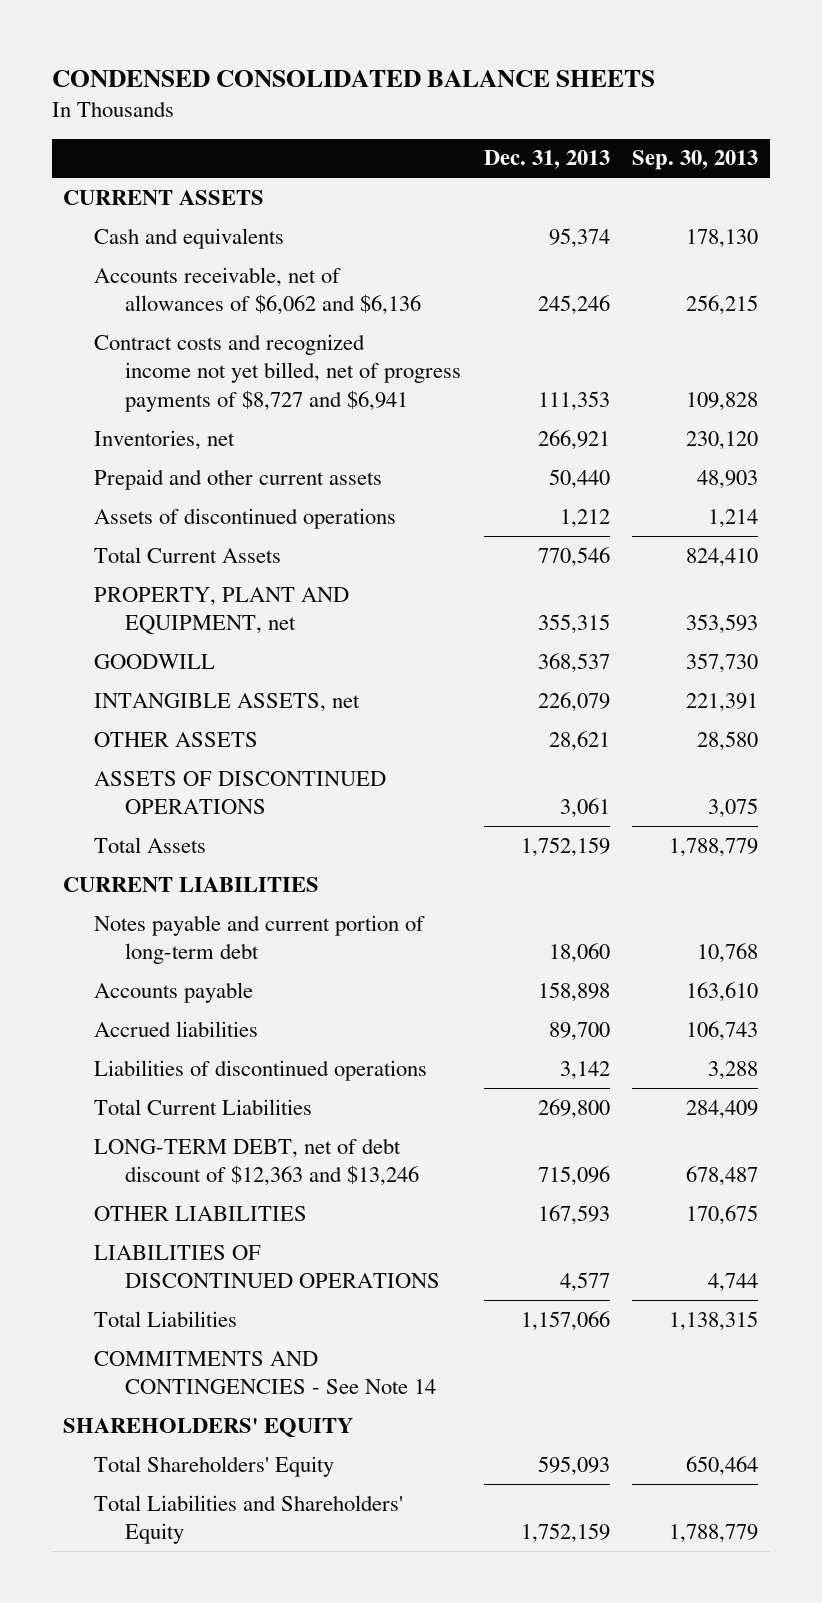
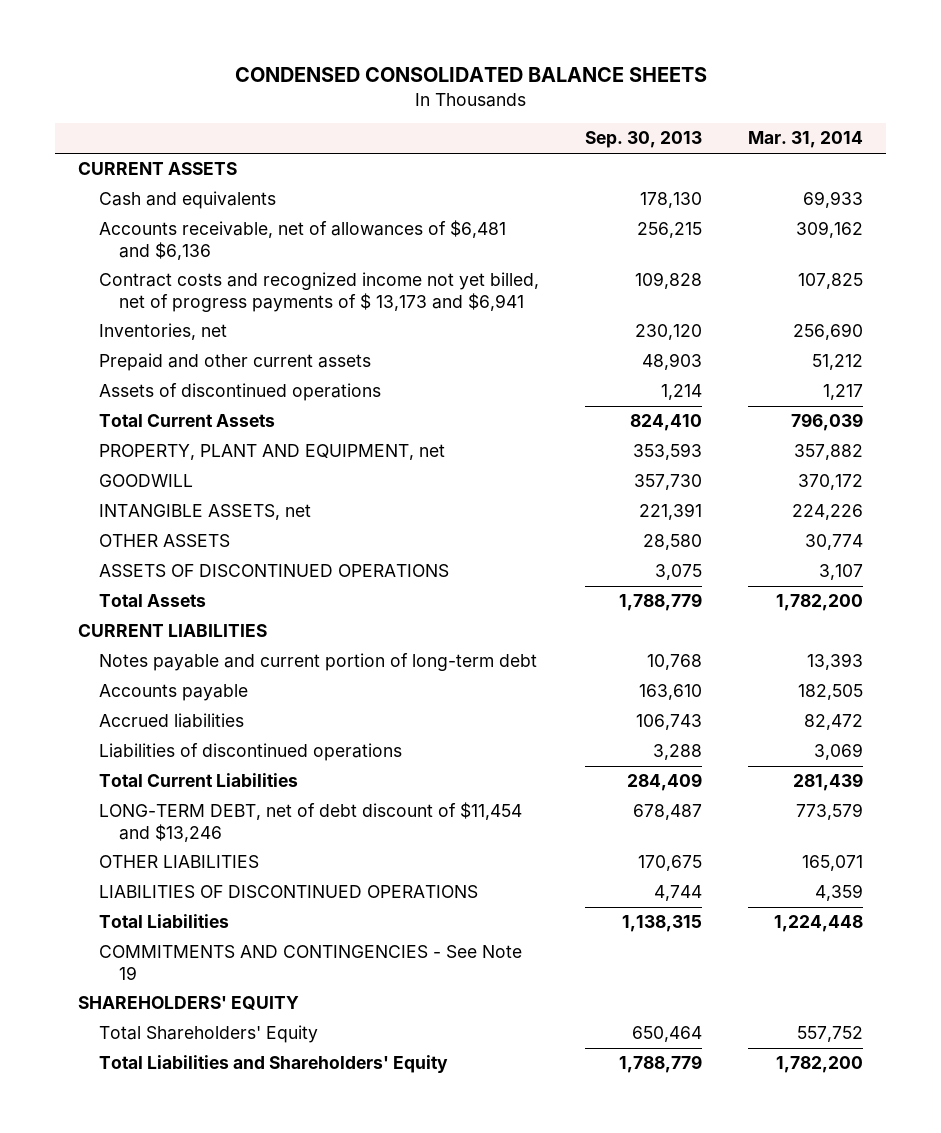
[483,150,610,170] Dec. 31, 2013 -> none
none -> [747,131,863,149] Mar. 31, 2014
[94,266,421,316] Accounts receivable, net of allowances of $6,062 and $6,136 -> [98,220,506,260] Accounts receivable, net of allowances of $6,481 and $6,136
[94,333,461,412] Contract costs and recognized income not yet billed, net of progress payments of $8,727 and $6,941 -> [98,272,539,312] Contract costs and recognized income not yet billed, net of progress payments of $ 13,173 and $6,941
[94,1137,419,1187] LONG-TERM DEBT, net of debt discount of $12,363 and $13,246 -> [98,802,522,842] LONG-TERM DEBT, net of debt discount of $11,454 and $13,246
[94,1350,436,1395] COMMITMENTS AND CONTINGENCIES - See Note 14 -> [98,945,522,980] COMMITMENTS AND CONTINGENCIES - See Note 19

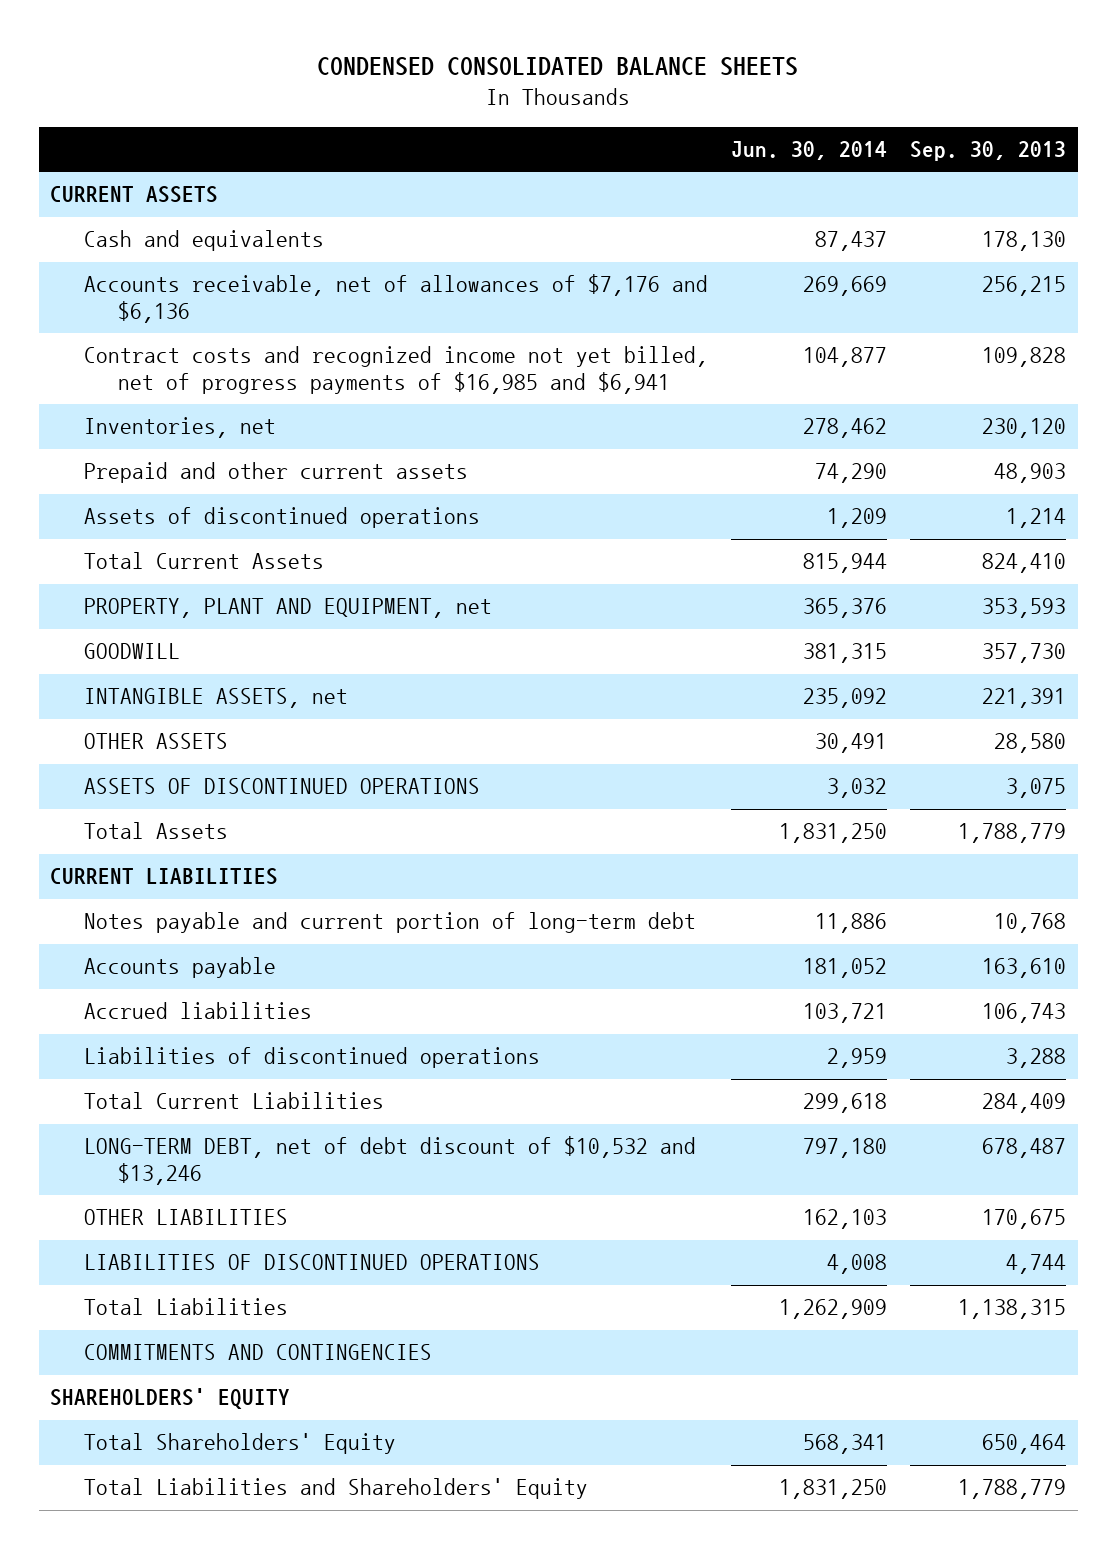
[747,131,863,149] Mar. 31, 2014 -> none
none -> [731,141,888,161] Jun. 30, 2014
[98,220,506,260] Accounts receivable, net of allowances of $6,481 and $6,136 -> [83,274,708,324] Accounts receivable, net of allowances of $7,176 and $6,136
[98,272,539,312] Contract costs and recognized income not yet billed, net of progress payments of $ 13,173 and $6,941 -> [83,346,708,395] Contract costs and recognized income not yet billed, net of progress payments of $16,985 and $6,941
[98,802,522,842] LONG-TERM DEBT, net of debt discount of $11,454 and $13,246 -> [83,1136,696,1186] LONG-TERM DEBT, net of debt discount of $10,532 and $13,246
[98,945,522,980] COMMITMENTS AND CONTINGENCIES - See Note 19 -> [83,1344,432,1361] COMMITMENTS AND CONTINGENCIES

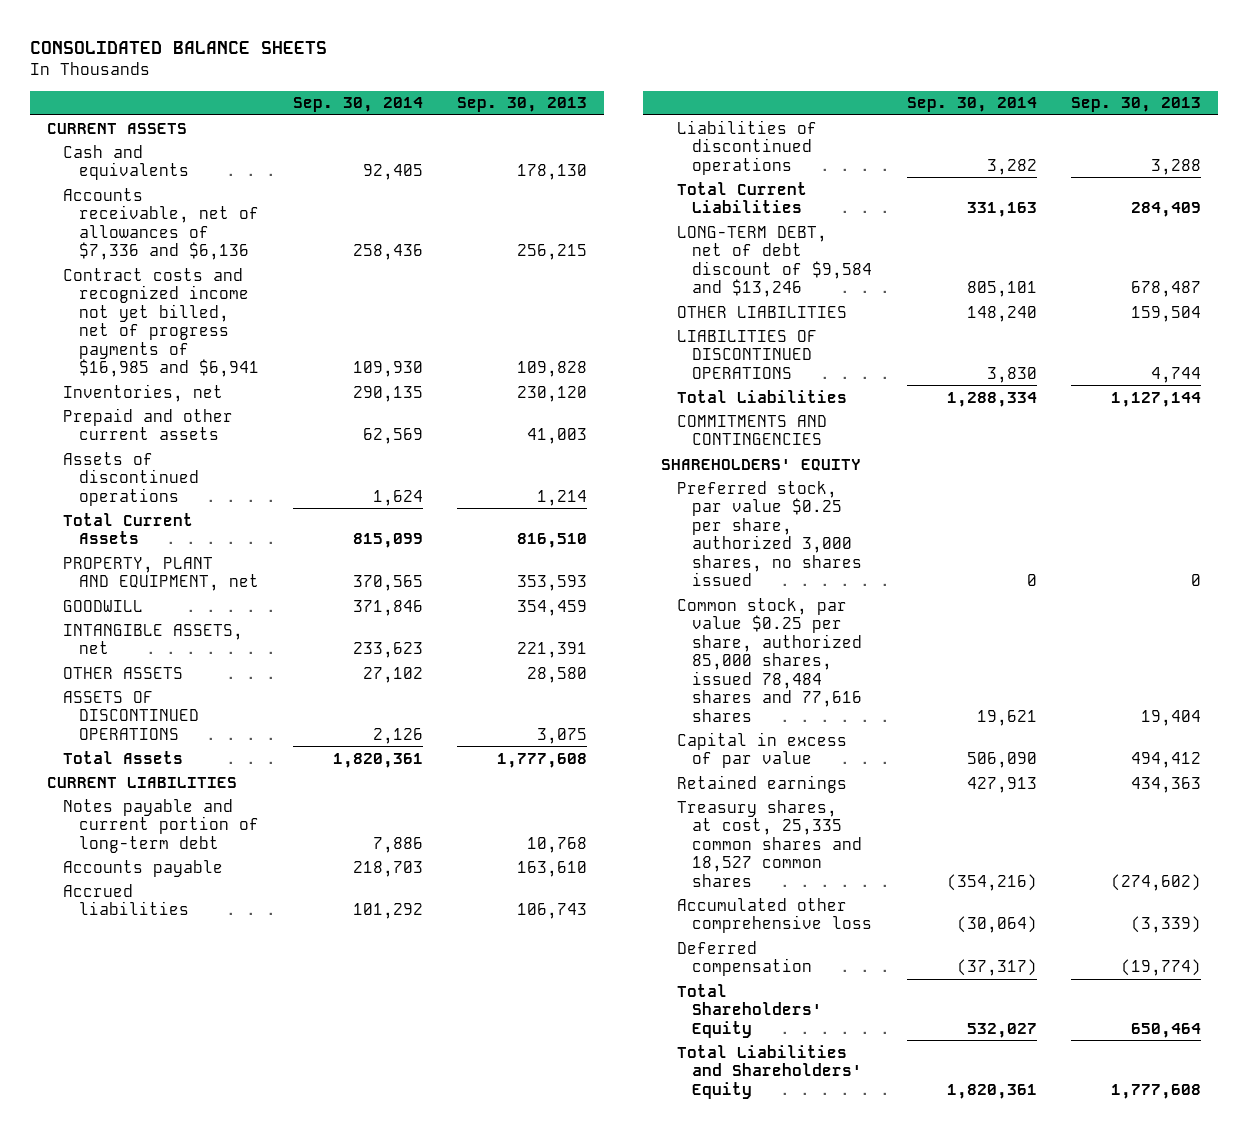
[317,56,799,76] CONDENSED CONSOLIDATED BALANCE SHEETS -> [29,40,327,54] CONSOLIDATED BALANCE SHEETS
[731,141,888,161] Jun. 30, 2014 -> none
none -> [292,97,423,113] Sep. 30, 2014
[83,274,708,324] Accounts receivable, net of allowances of $7,176 and $6,136 -> [62,187,259,261] Accounts receivable, net of allowances of $7,336 and $6,136
[994,463,1067,484] 48,903 -> [527,428,588,445] 41,003
[982,553,1067,574] 824,410 -> [517,533,588,549] 816,510
[982,643,1067,664] 357,730 -> [517,599,588,616] 354,459
[958,823,1067,844] 1,788,779 -> [497,752,588,768] 1,777,608
[83,1136,696,1186] LONG-TERM DEBT, net of debt discount of $10,532 and $13,246 -> [676,225,873,298] LONG-TERM DEBT, net of debt discount of $9,584 and $13,246
[982,1209,1067,1230] 170,675 -> [1130,305,1201,322] 159,504
[958,1299,1067,1320] 1,138,315 -> [1110,391,1201,407] 1,127,144
none -> [676,480,863,587] Preferred stock, par value $0.25 per share, authorized 3,000 shares, no shares issued
none -> [676,597,863,722] Common stock, par value $0.25 per share, authorized 85,000 shares, issued 78,484 shares and 77,616 shares
none -> [676,731,847,769] Capital in excess of par value
none -> [676,774,847,793] Retained earnings
none -> [676,799,863,887] Treasury shares, at cost, 25,335 common shares and 18,527 common shares
none -> [676,897,873,934] Accumulated other comprehensive loss
none -> [676,940,813,977] Deferred compensation
[958,1479,1067,1500] 1,788,779 -> [1110,1083,1201,1099] 1,777,608

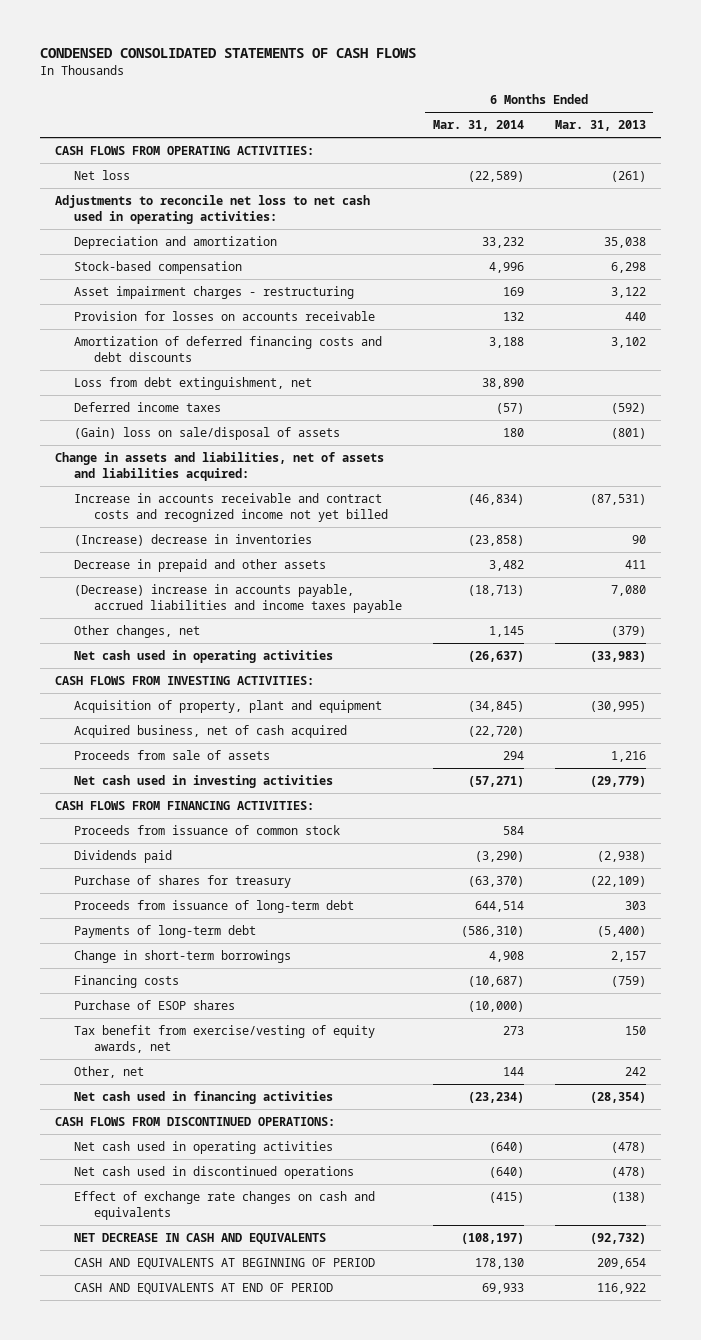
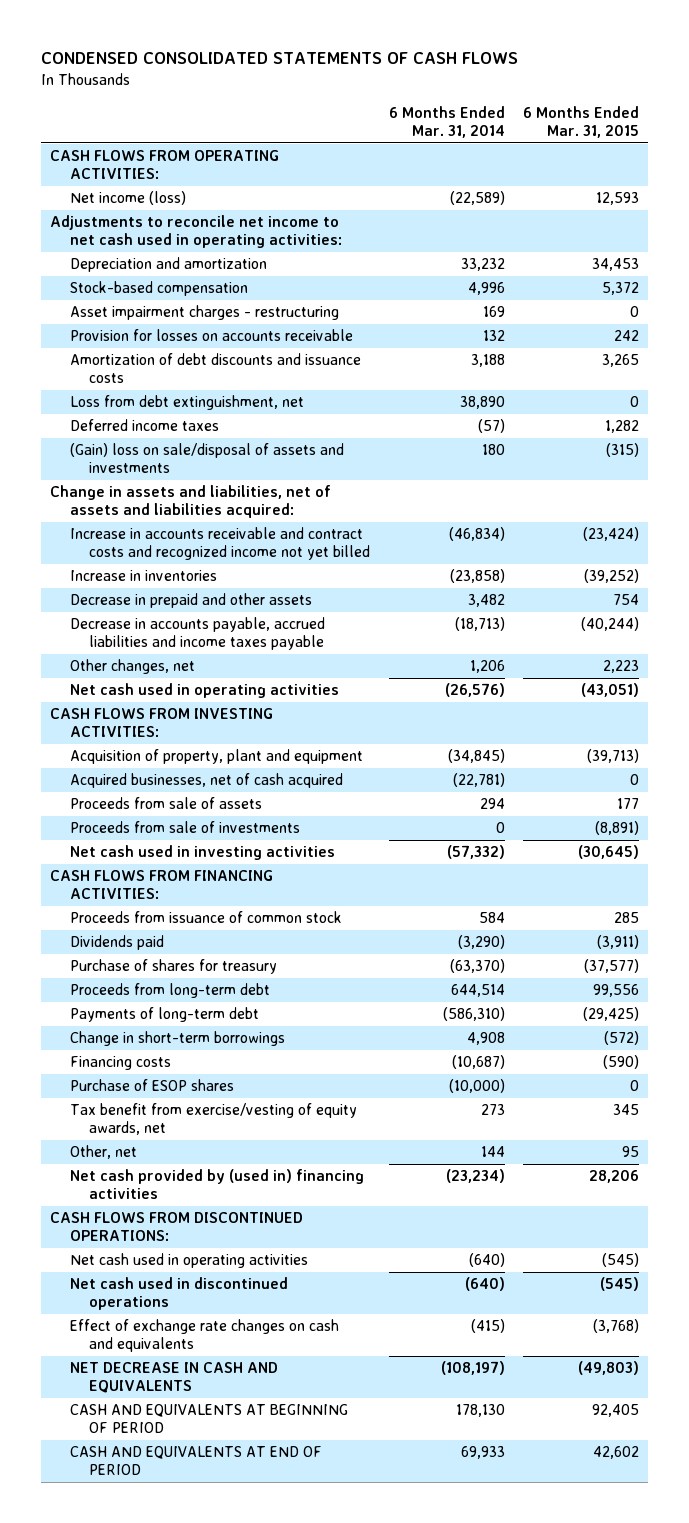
[554,120,646,132] Mar. 31, 2013 -> none
none -> [523,105,640,138] 6 Months Ended Mar. 31, 2015
[74,170,131,181] Net loss -> [69,191,186,206] Net income (loss)
[55,195,371,224] Adjustments to reconcile net loss to net cash used in operating activities: -> [49,215,342,249] Adjustments to reconcile net income to net cash used in operating activities:
[74,336,383,362] Amortization of deferred financing costs and debt discounts -> [69,353,361,384] Amortization of debt discounts and issuance costs
[74,427,341,441] (Gain) loss on sale/disposal of assets -> [69,443,344,474] (Gain) loss on sale/disposal of assets and investments
[74,534,313,547] (Increase) decrease in inventories -> [69,570,217,582] Increase in inventories
[74,584,402,613] (Decrease) increase in accounts payable, accrued liabilities and income taxes payable -> [69,617,325,651] Decrease in accounts payable, accrued liabilities and income taxes payable
[488,626,524,638] 1,145 -> [469,660,505,674] 1,206
[467,651,524,663] (26,637) -> [444,683,505,698] (26,576)
[74,725,348,739] Acquired business, net of cash acquired -> [69,773,343,789] Acquired businesses, net of cash acquired
[467,726,524,738] (22,720) -> [452,773,505,788] (22,781)
none -> [69,821,300,834] Proceeds from sale of investments
[467,776,524,788] (57,271) -> [446,845,505,860] (57,332)
[74,900,355,914] Proceeds from issuance of long-term debt -> [69,983,270,999] Proceeds from long-term debt
[74,1091,334,1105] Net cash used in financing activities -> [69,1169,364,1200] Net cash provided by (used in) financing activities

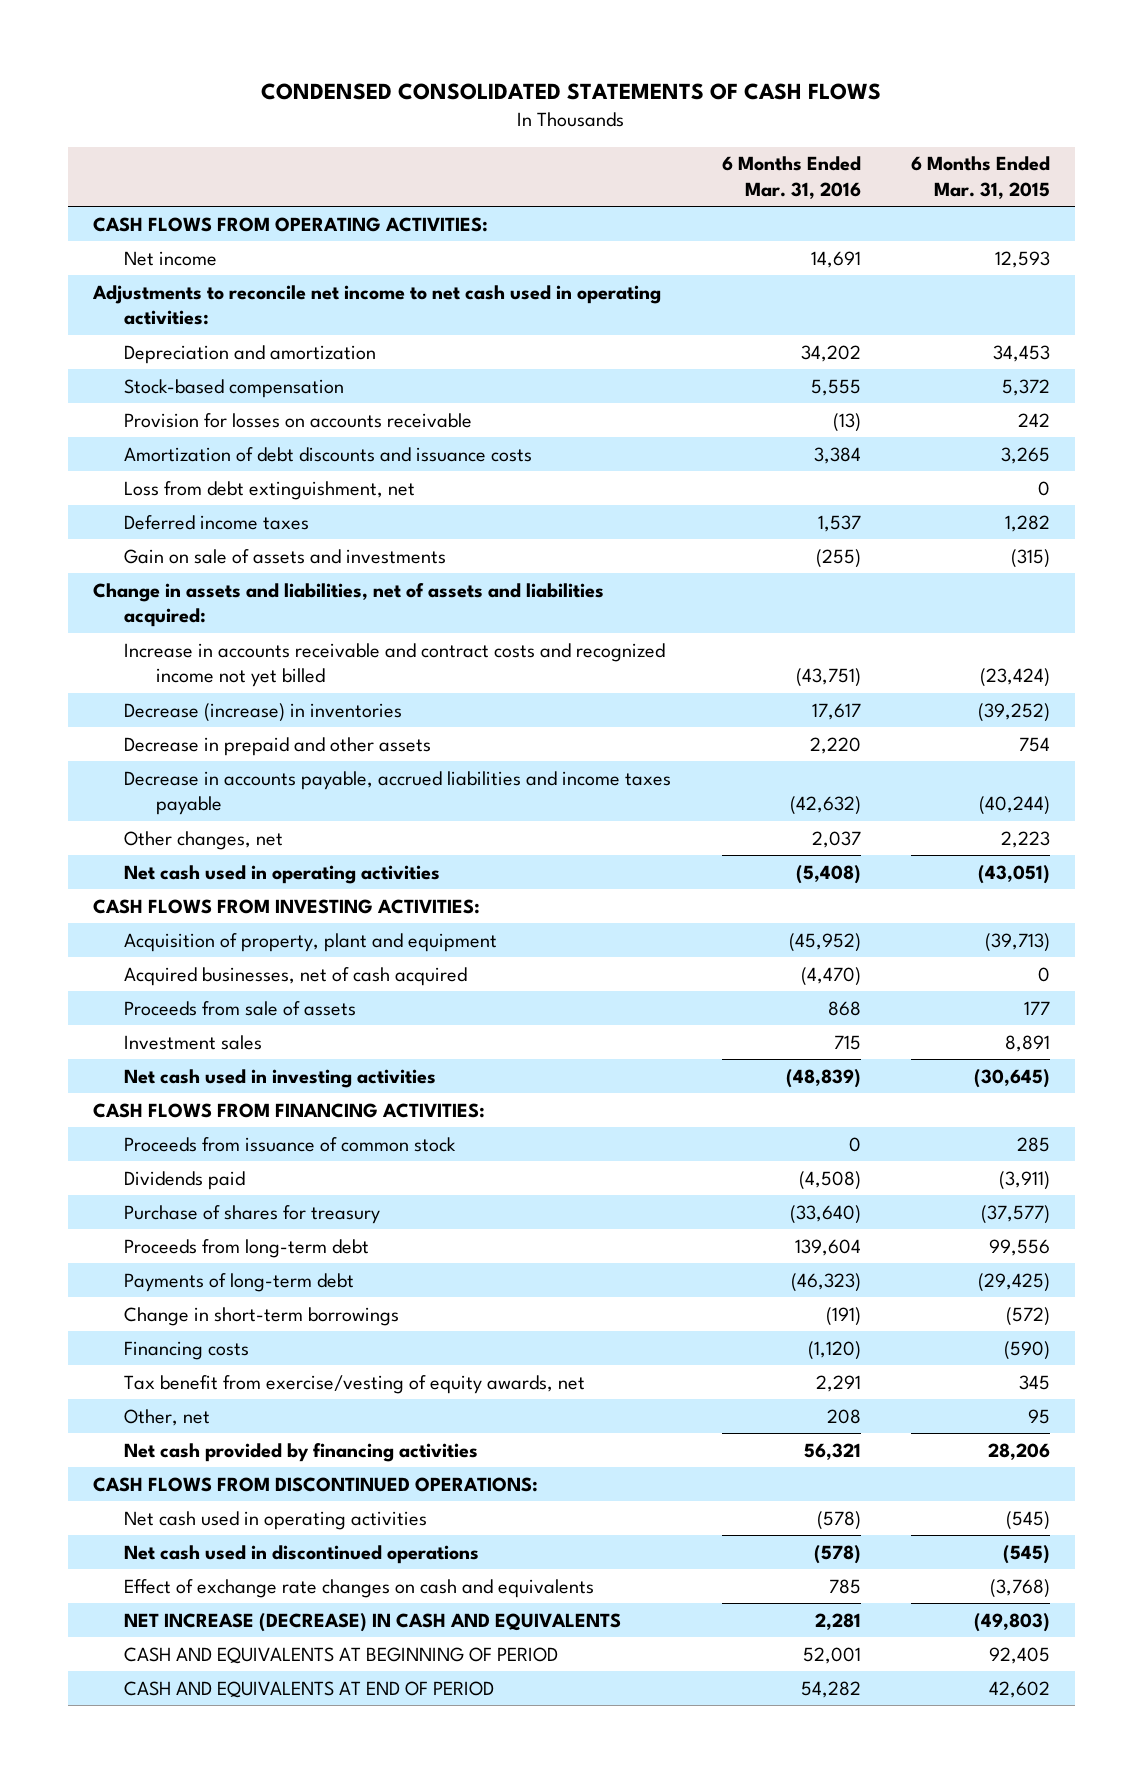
[388,105,505,138] 6 Months Ended Mar. 31, 2014 -> none
none -> [721,156,861,199] 6 Months Ended Mar. 31, 2016
[69,191,186,206] Net income (loss) -> [124,250,218,266] Net income
[69,305,339,321] Asset impairment charges - restructuring -> none
[69,443,344,474] (Gain) loss on sale/disposal of assets and investments -> [124,548,447,564] Gain on sale of assets and investments
[69,570,217,582] Increase in inventories -> [124,702,403,722] Decrease (increase) in inventories
[69,821,300,834] Proceeds from sale of investments -> none
none -> [124,1034,263,1050] Investment sales
[69,1079,234,1092] Purchase of ESOP shares -> none
[69,1169,364,1200] Net cash provided by (used in) financing activities -> [124,1442,479,1462] Net cash provided by financing activities
[69,1362,278,1394] NET DECREASE IN CASH AND EQUIVALENTS -> [124,1612,622,1632] NET INCREASE (DECREASE) IN CASH AND EQUIVALENTS

